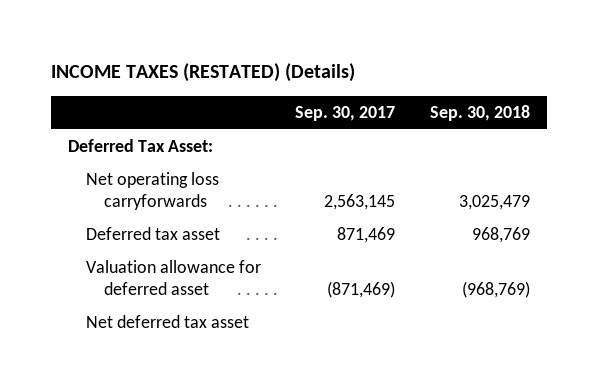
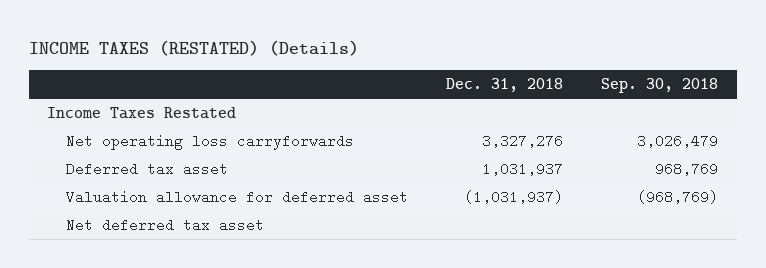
[295,106,396,122] Sep. 30, 2017 -> none
none -> [446,78,564,93] Dec. 31, 2018
[68,139,214,153] Deferred Tax Asset: -> none
none -> [47,107,237,120] Income Taxes Restated
[458,195,530,211] 3,025,479 -> [637,134,719,149] 3,026,479

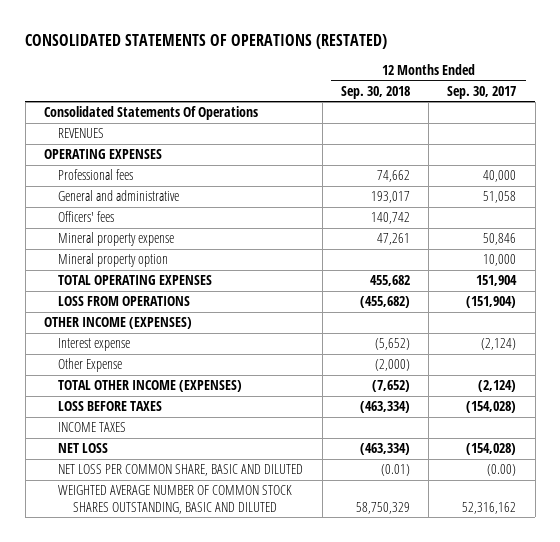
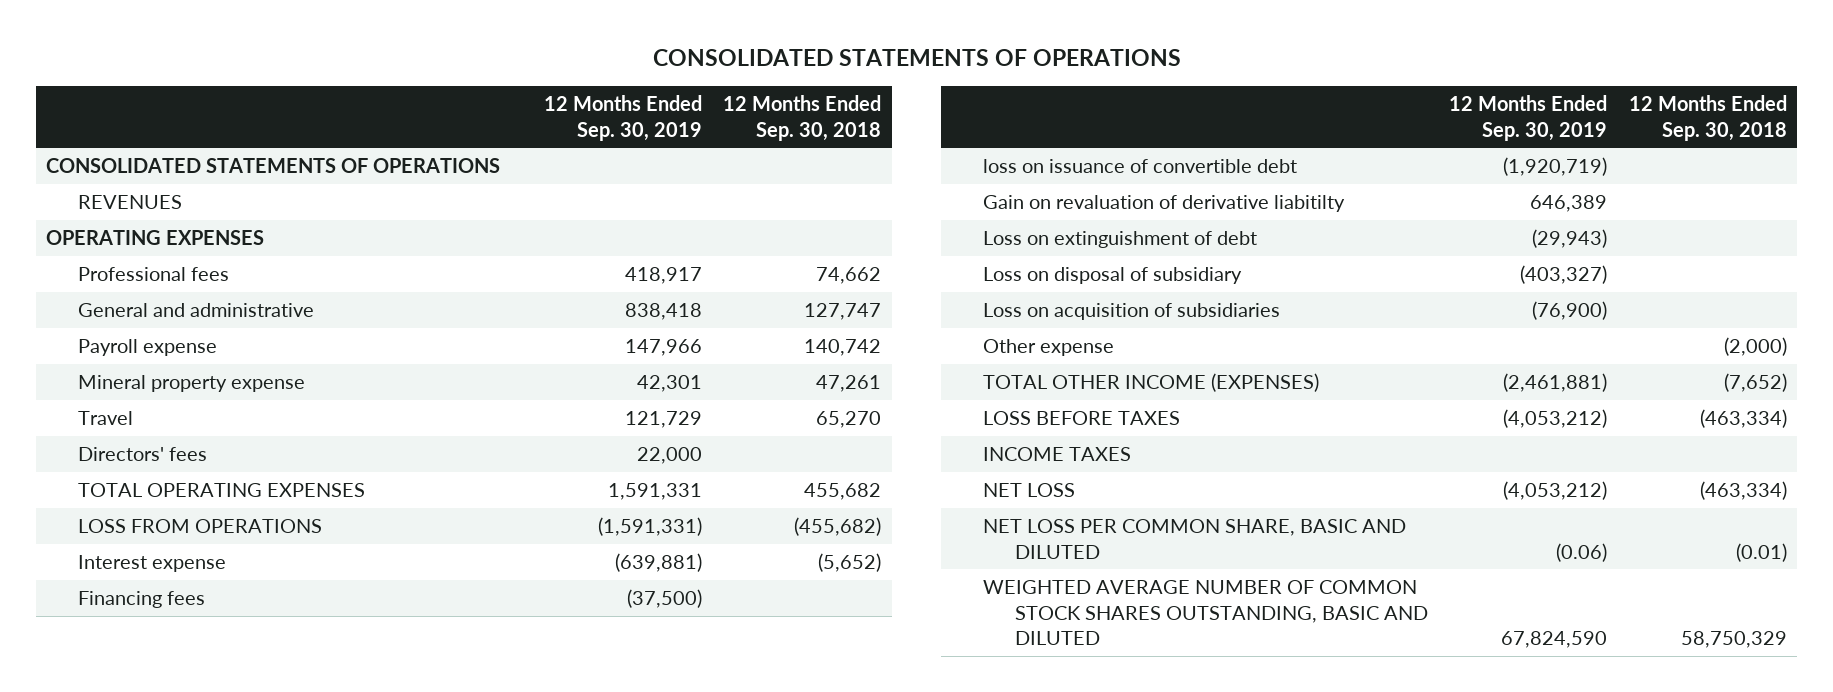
[25,34,388,50] CONSOLIDATED STATEMENTS OF OPERATIONS (RESTATED) -> [652,49,1181,67] CONSOLIDATED STATEMENTS OF OPERATIONS
[447,85,517,99] Sep. 30, 2017 -> none
none -> [543,94,702,141] 12 Months Ended Sep. 30, 2019
[44,106,259,121] Consolidated Statements Of Operations -> [46,157,501,173] CONSOLIDATED STATEMENTS OF OPERATIONS
[370,191,410,204] 193,017 -> [804,302,882,320] 127,747
[58,211,115,223] Officers' fees -> [77,338,217,356] Payroll expense
[58,253,169,268] Mineral property option -> none
none -> [77,410,133,425] Travel
none -> [77,446,207,461] Directors' fees
[44,317,193,330] OTHER INCOME (EXPENSES) -> none
none -> [77,590,205,608] Financing fees
none -> [983,158,1298,173] loss on issuance of convertible debt
none -> [983,194,1346,212] Gain on revaluation of derivative liabitilty
none -> [983,230,1258,248] Loss on extinguishment of debt
none -> [983,266,1243,284] Loss on disposal of subsidiary
none -> [983,302,1281,320] Loss on acquisition of subsidiaries
[58,358,123,373] Other Expense -> [983,338,1115,356] Other expense

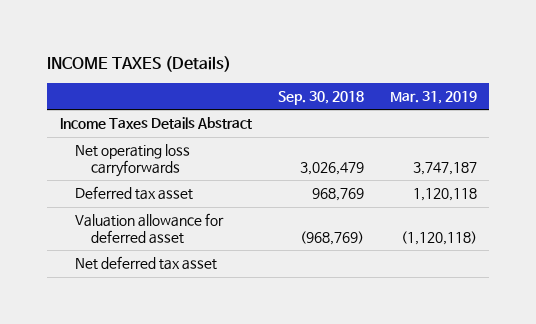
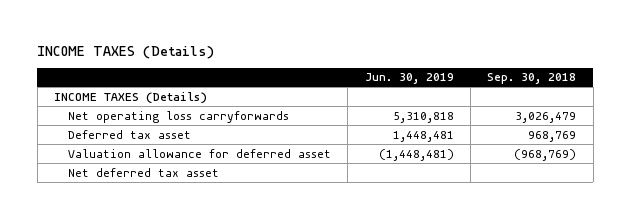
[389,91,477,105] Mar. 31, 2019 -> none
none -> [364,73,454,85] Jun. 30, 2019
[59,117,252,130] Income Taxes Details Abstract -> [53,91,207,104] INCOME TAXES (Details)

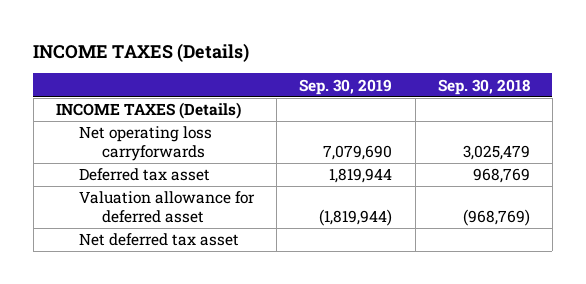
[364,73,454,85] Jun. 30, 2019 -> none
none -> [299,78,393,95] Sep. 30, 2019
[515,111,577,123] 3,026,479 -> [462,144,530,160] 3,025,479

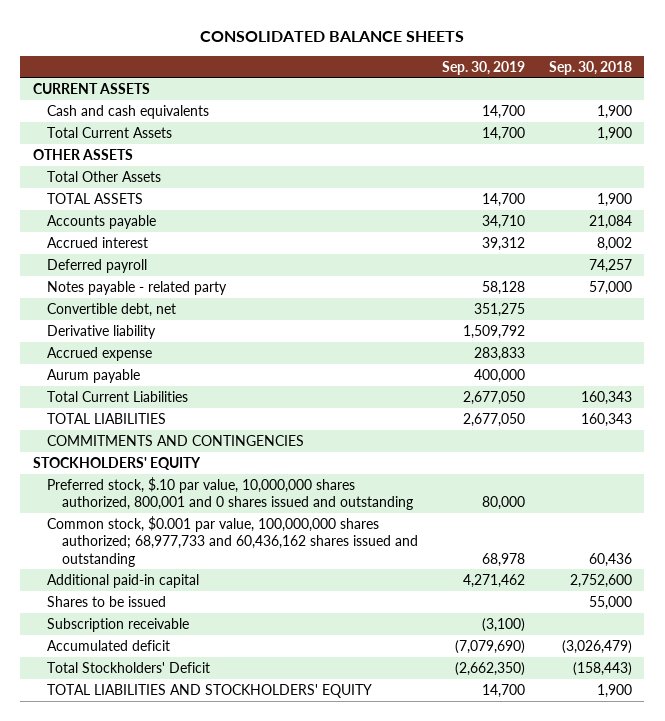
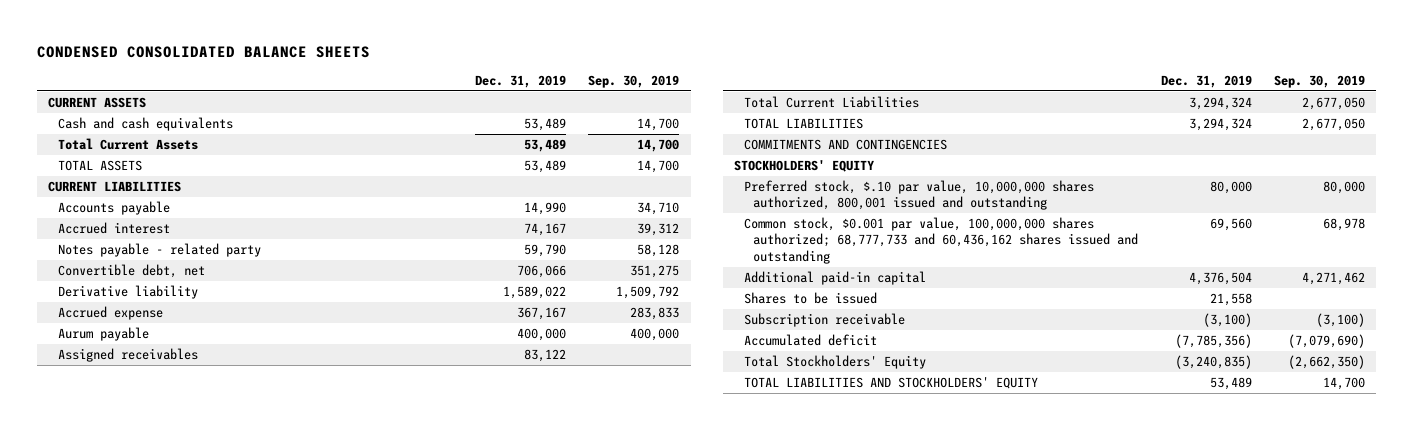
[200,30,465,42] CONSOLIDATED BALANCE SHEETS -> [36,46,370,59] CONDENSED CONSOLIDATED BALANCE SHEETS
[549,60,633,75] Sep. 30, 2018 -> none
none -> [474,74,566,88] Dec. 31, 2019
[32,148,133,160] OTHER ASSETS -> none
[47,170,162,182] Total Other Assets -> none
none -> [48,180,182,192] CURRENT LIABILITIES
[47,258,148,273] Deferred payroll -> none
none -> [57,347,198,362] Assigned receivables
[47,476,413,511] Preferred stock, $.10 par value, 10,000,000 shares authorized, 800,001 and 0 shares issued and outstanding -> [743,179,1094,211] Preferred stock, $.10 par value, 10,000,000 shares authorized, 800,001 issued and outstanding
[47,515,418,567] Common stock, $0.001 par value, 100,000,000 shares authorized; 68,977,733 and 60,436,162 shares issued and outstanding -> [743,216,1138,264] Common stock, $0.001 par value, 100,000,000 shares authorized; 68,777,733 and 60,436,162 shares issued and outstanding
[47,661,211,673] Total Stockholders' Deficit -> [743,354,926,369] Total Stockholders' Equity

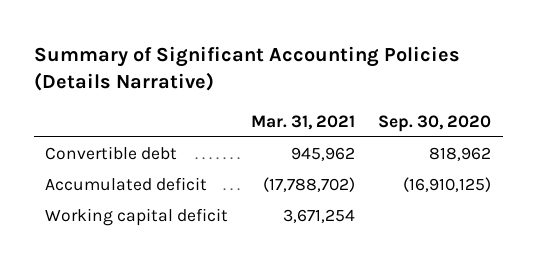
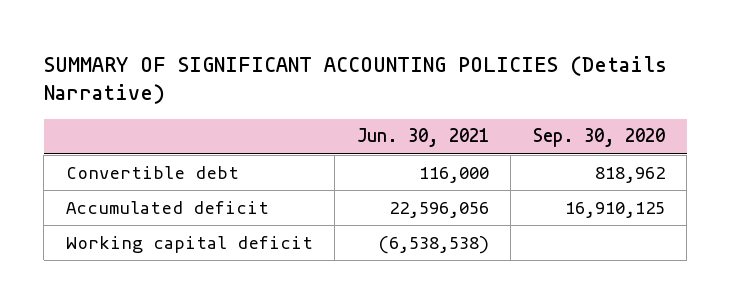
[33,46,460,92] Summary of Significant Accounting Policies (Details Narrative) -> [43,55,667,105] SUMMARY OF SIGNIFICANT ACCOUNTING POLICIES (Details Narrative)
[251,114,356,130] Mar. 31, 2021 -> none
none -> [356,128,489,148] Jun. 30, 2021
[403,176,492,192] (16,910,125) -> [564,201,665,218] 16,910,125

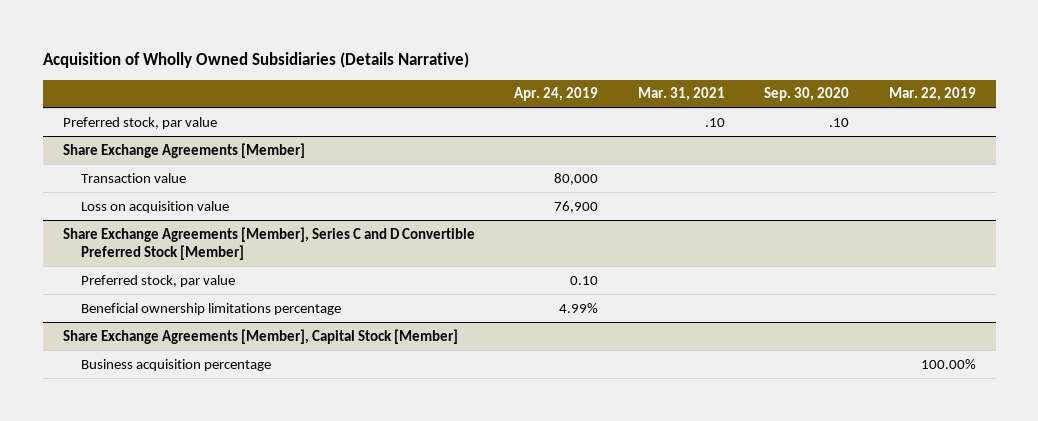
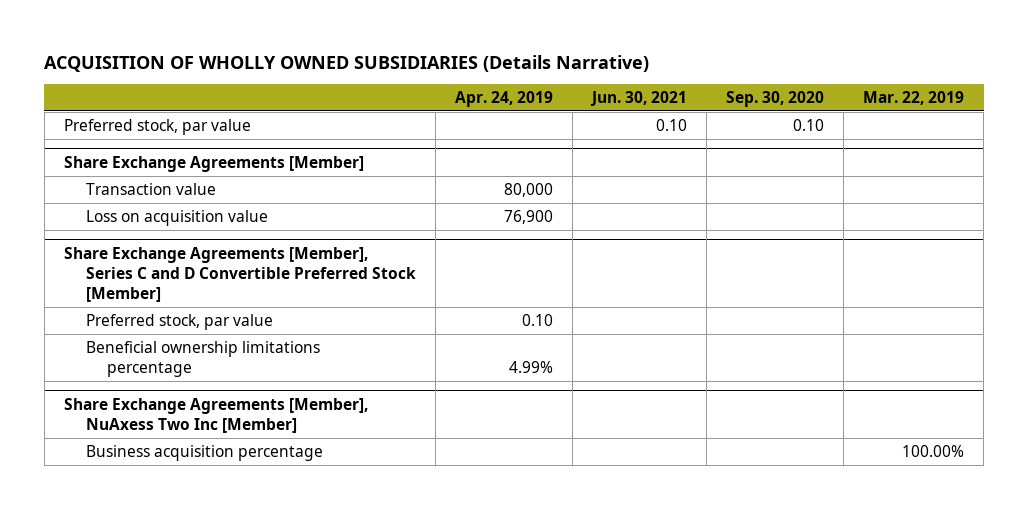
[42,52,469,69] Acquisition of Wholly Owned Subsidiaries (Details Narrative) -> [44,54,650,72] ACQUISITION OF WHOLLY OWNED SUBSIDIARIES (Details Narrative)
[637,87,725,102] Mar. 31, 2021 -> none
none -> [589,91,687,107] Jun. 30, 2021
[829,117,850,127] .10 -> [793,119,825,132] 0.10
[62,328,458,344] Share Exchange Agreements [Member], Capital Stock [Member] -> none
none -> [64,398,369,433] Share Exchange Agreements [Member], NuAxess Two Inc [Member]

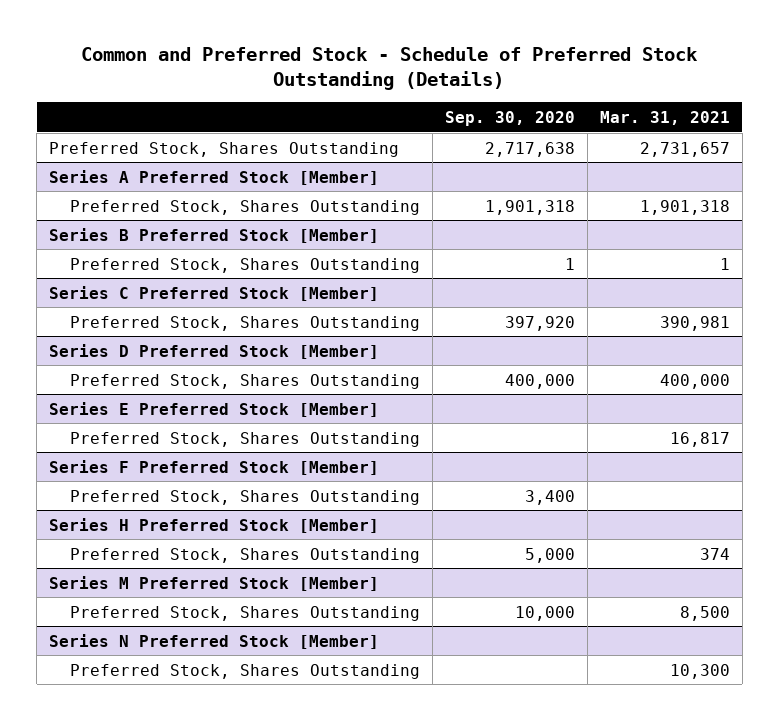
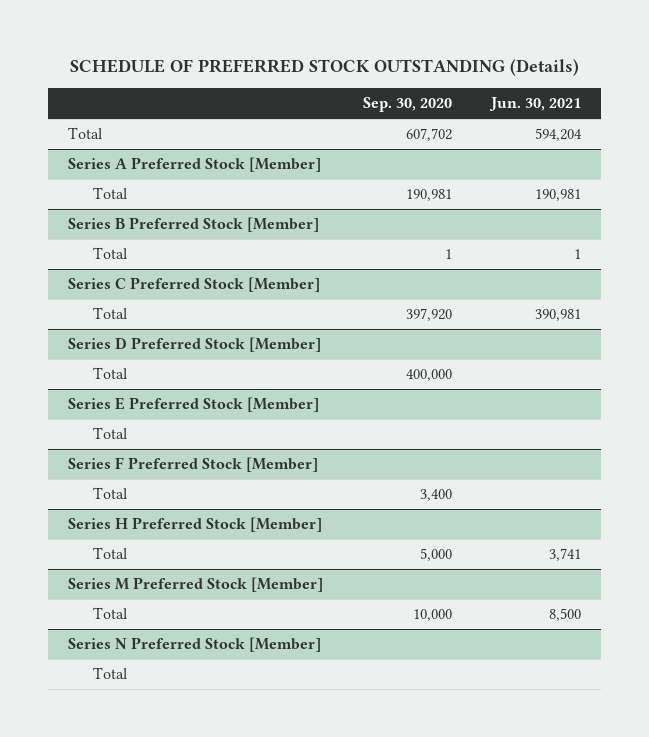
[81,47,699,91] Common and Preferred Stock - Schedule of Preferred Stock Outstanding (Details) -> [69,59,579,77] SCHEDULE OF PREFERRED STOCK OUTSTANDING (Details)
[599,110,730,125] Mar. 31, 2021 -> none
none -> [489,97,582,112] Jun. 30, 2021
[48,141,399,157] Preferred Stock, Shares Outstanding -> none
none -> [67,127,103,140] Total
[70,199,421,215] Preferred Stock, Shares Outstanding -> none
none -> [92,187,128,200] Total
[70,257,421,273] Preferred Stock, Shares Outstanding -> none
none -> [92,247,128,260] Total
[70,315,421,331] Preferred Stock, Shares Outstanding -> [92,307,128,320] Total
[70,373,421,389] Preferred Stock, Shares Outstanding -> none
none -> [92,367,128,380] Total
[70,431,421,447] Preferred Stock, Shares Outstanding -> none
none -> [92,427,128,440] Total
[70,489,421,505] Preferred Stock, Shares Outstanding -> none
none -> [92,487,128,500] Total
[70,547,421,563] Preferred Stock, Shares Outstanding -> none
none -> [92,547,128,560] Total
[70,605,421,621] Preferred Stock, Shares Outstanding -> none
none -> [92,607,128,620] Total
[70,663,421,679] Preferred Stock, Shares Outstanding -> none
none -> [92,667,128,680] Total

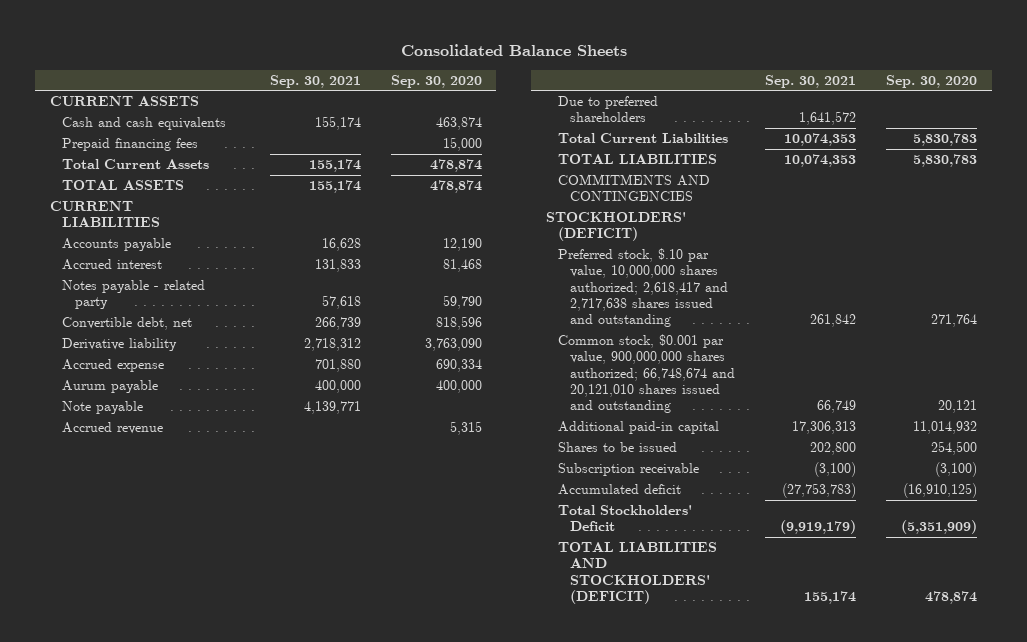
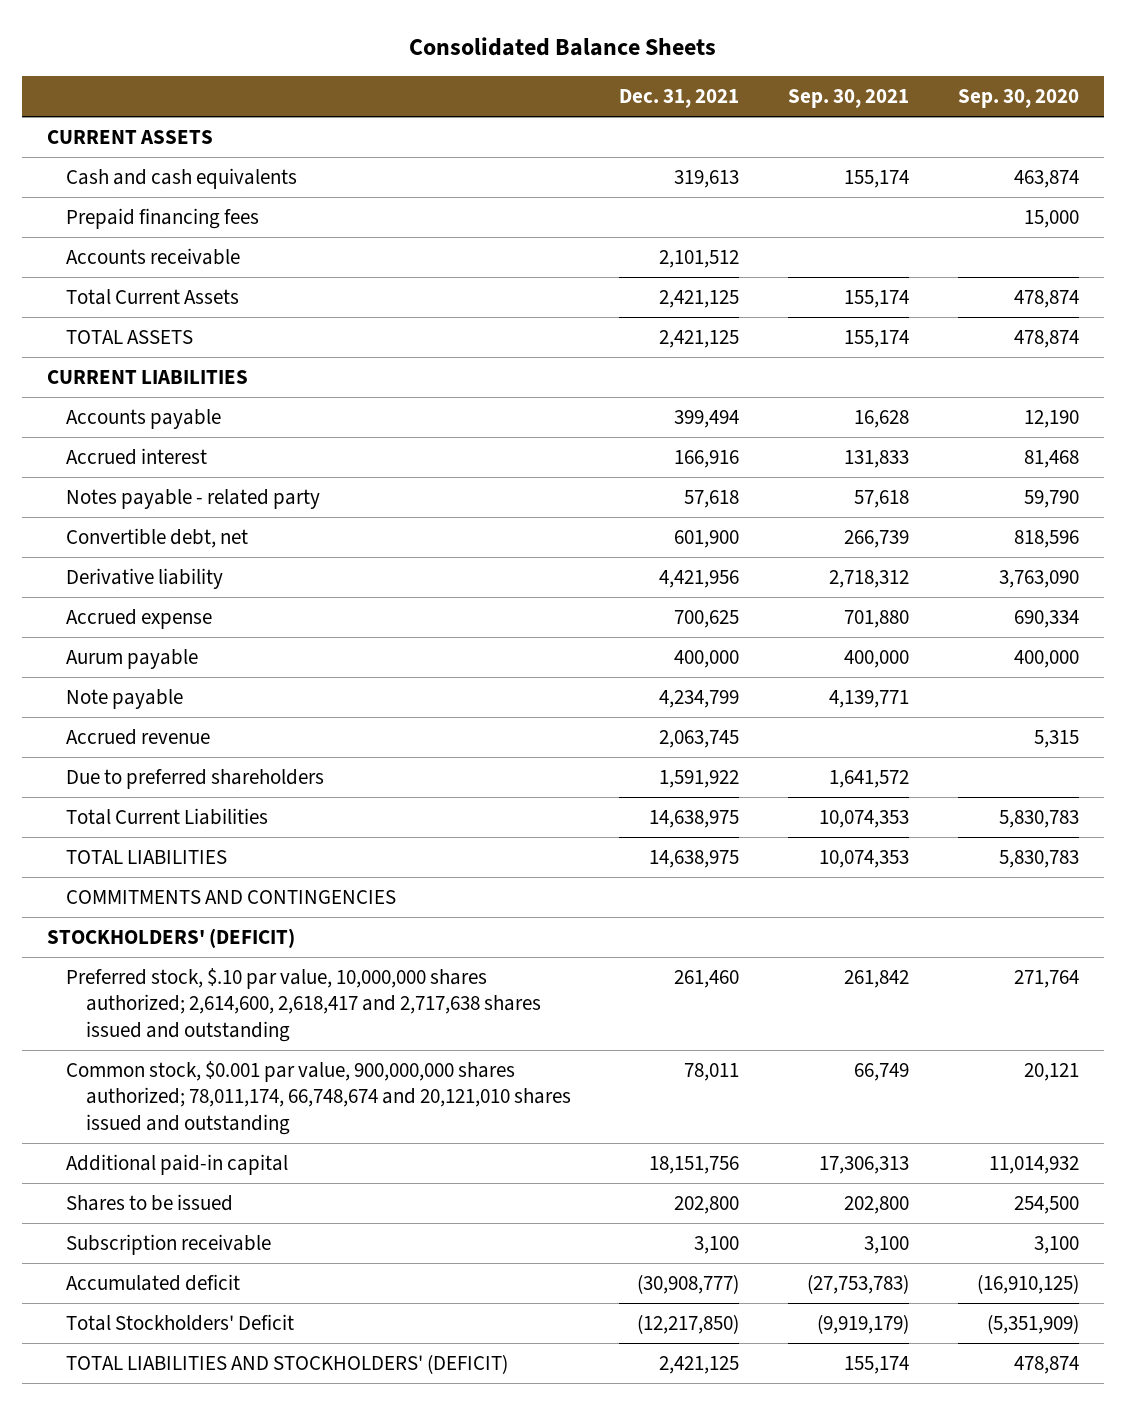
none -> [619,88,740,108] Dec. 31, 2021
none -> [66,248,241,266] Accounts receivable
[557,248,729,328] Preferred stock, $.10 par value, 10,000,000 shares authorized; 2,618,417 and 2,717,638 shares issued and outstanding -> [66,968,541,1042] Preferred stock, $.10 par value, 10,000,000 shares authorized; 2,614,600, 2,618,417 and 2,717,638 shares issued and outstanding
[557,334,736,414] Common stock, $0.001 par value, 900,000,000 shares authorized; 66,748,674 and 20,121,010 shares issued and outstanding -> [66,1061,571,1135] Common stock, $0.001 par value, 900,000,000 shares authorized; 78,011,174, 66,748,674 and 20,121,010 shares issued and outstanding
[814,462,857,478] (3,100) -> [864,1236,910,1255] 3,100
[935,462,978,478] (3,100) -> [1034,1236,1080,1255] 3,100

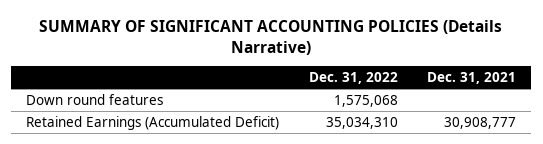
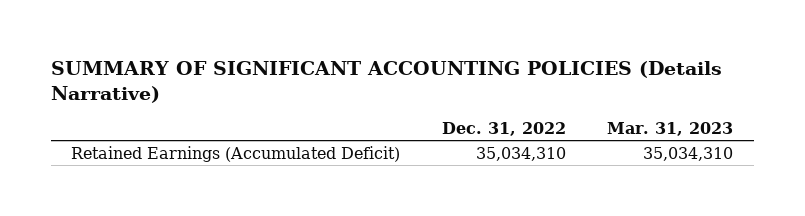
[427,72,517,85] Dec. 31, 2021 -> none
none -> [607,122,734,137] Mar. 31, 2023
[26,93,164,105] Down round features -> none

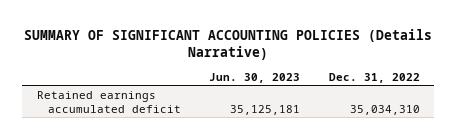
[607,122,734,137] Mar. 31, 2023 -> none
none -> [209,72,301,83] Jun. 30, 2023
[71,145,401,162] Retained Earnings (Accumulated Deficit) -> [36,90,182,113] Retained earnings accumulated deficit

